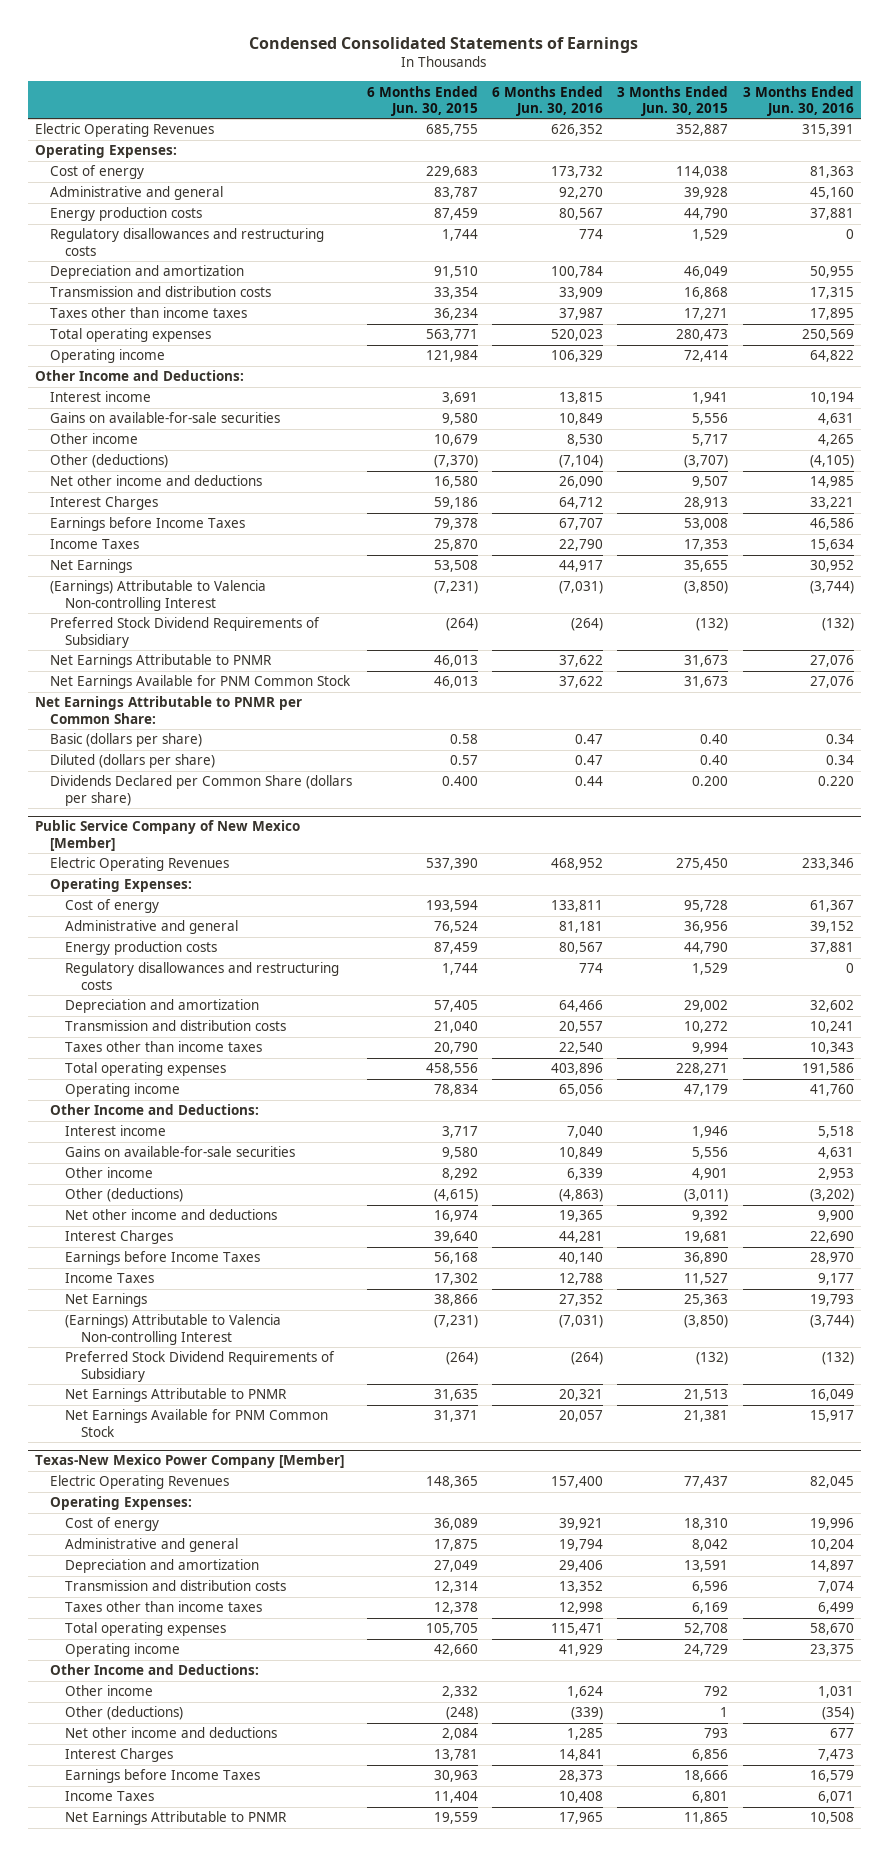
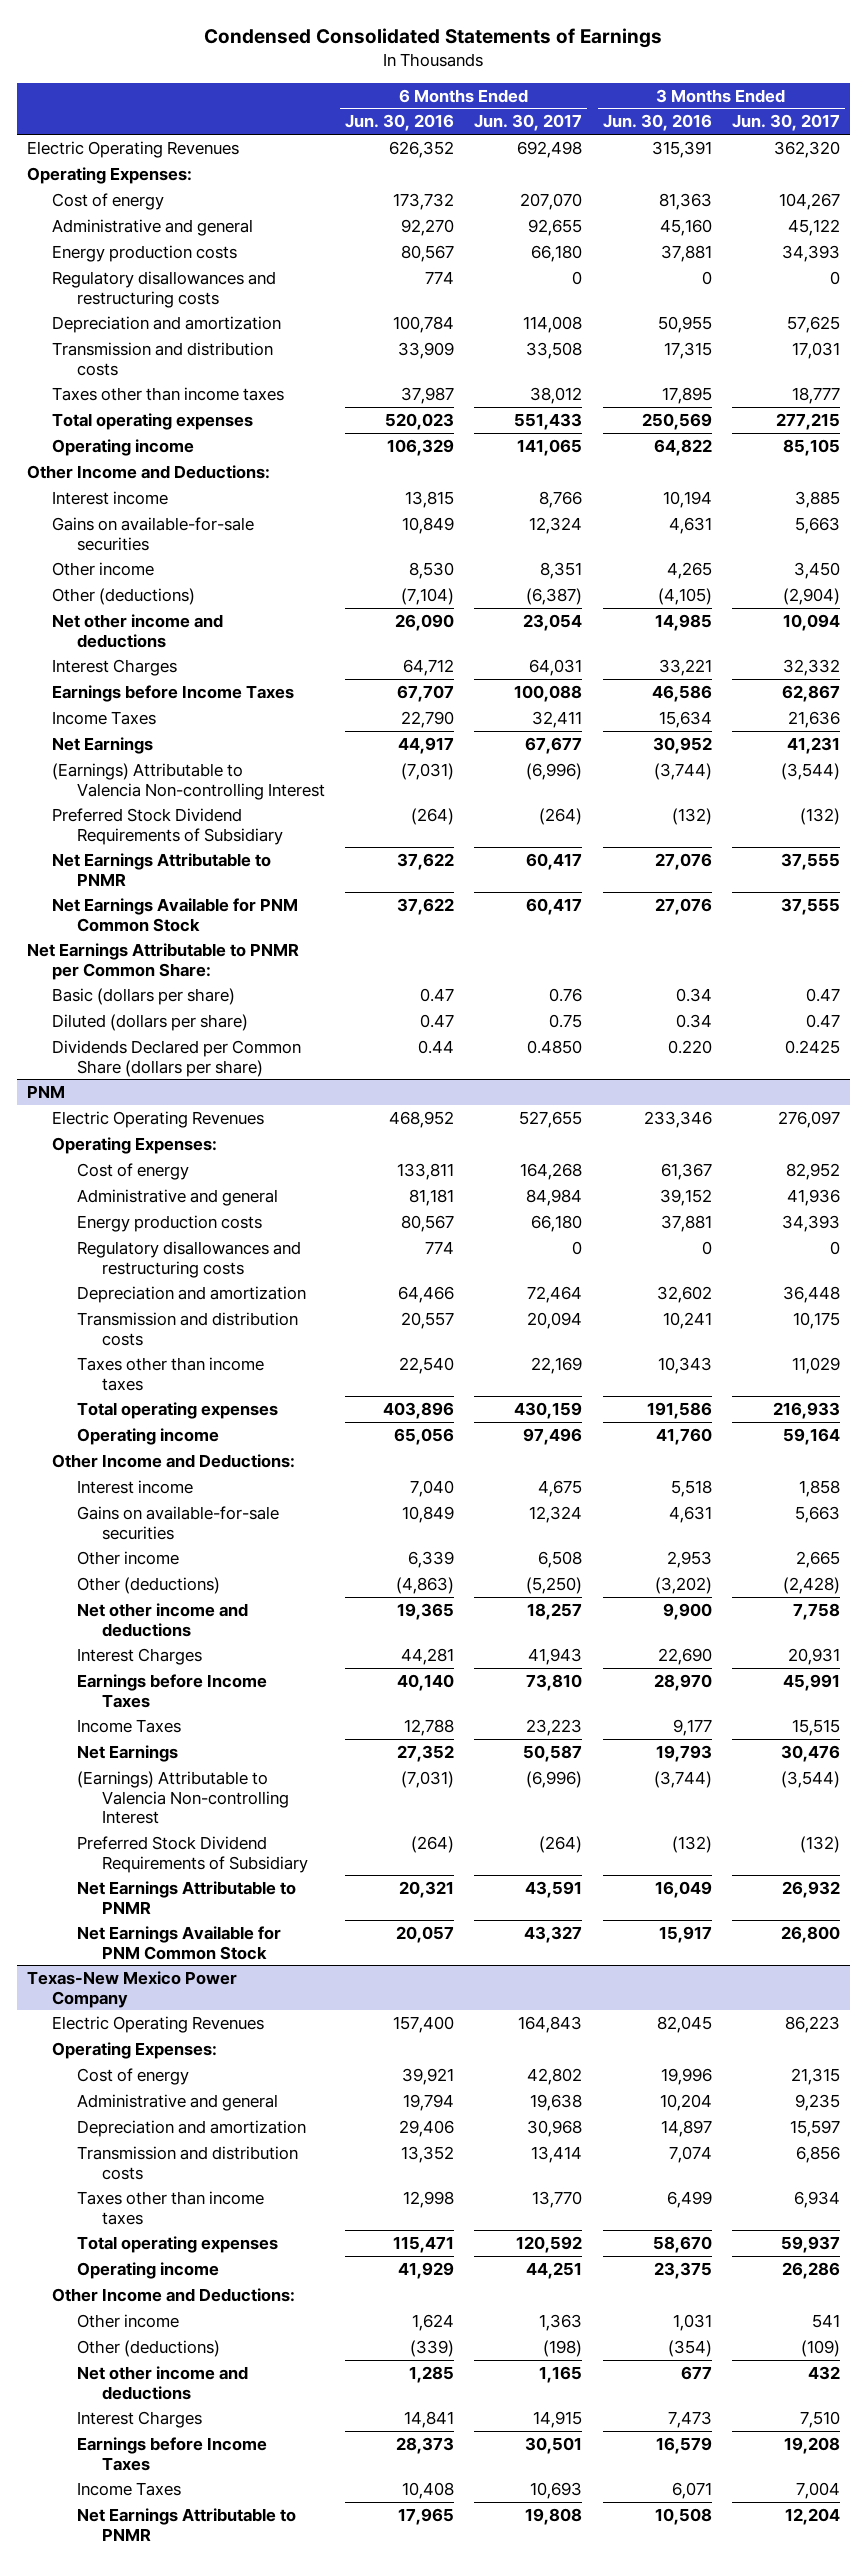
[366,85,478,116] 6 Months Ended Jun. 30, 2015 -> none
[617,85,729,116] 3 Months Ended Jun. 30, 2015 -> none
none -> [474,114,583,132] Jun. 30, 2017
none -> [731,114,840,132] Jun. 30, 2017
[34,820,300,851] Public Service Company of New Mexico [Member] -> [26,1084,65,1098] PNM
[34,1454,344,1469] Texas-New Mexico Power Company [Member] -> [26,1970,237,2008] Texas-New Mexico Power Company

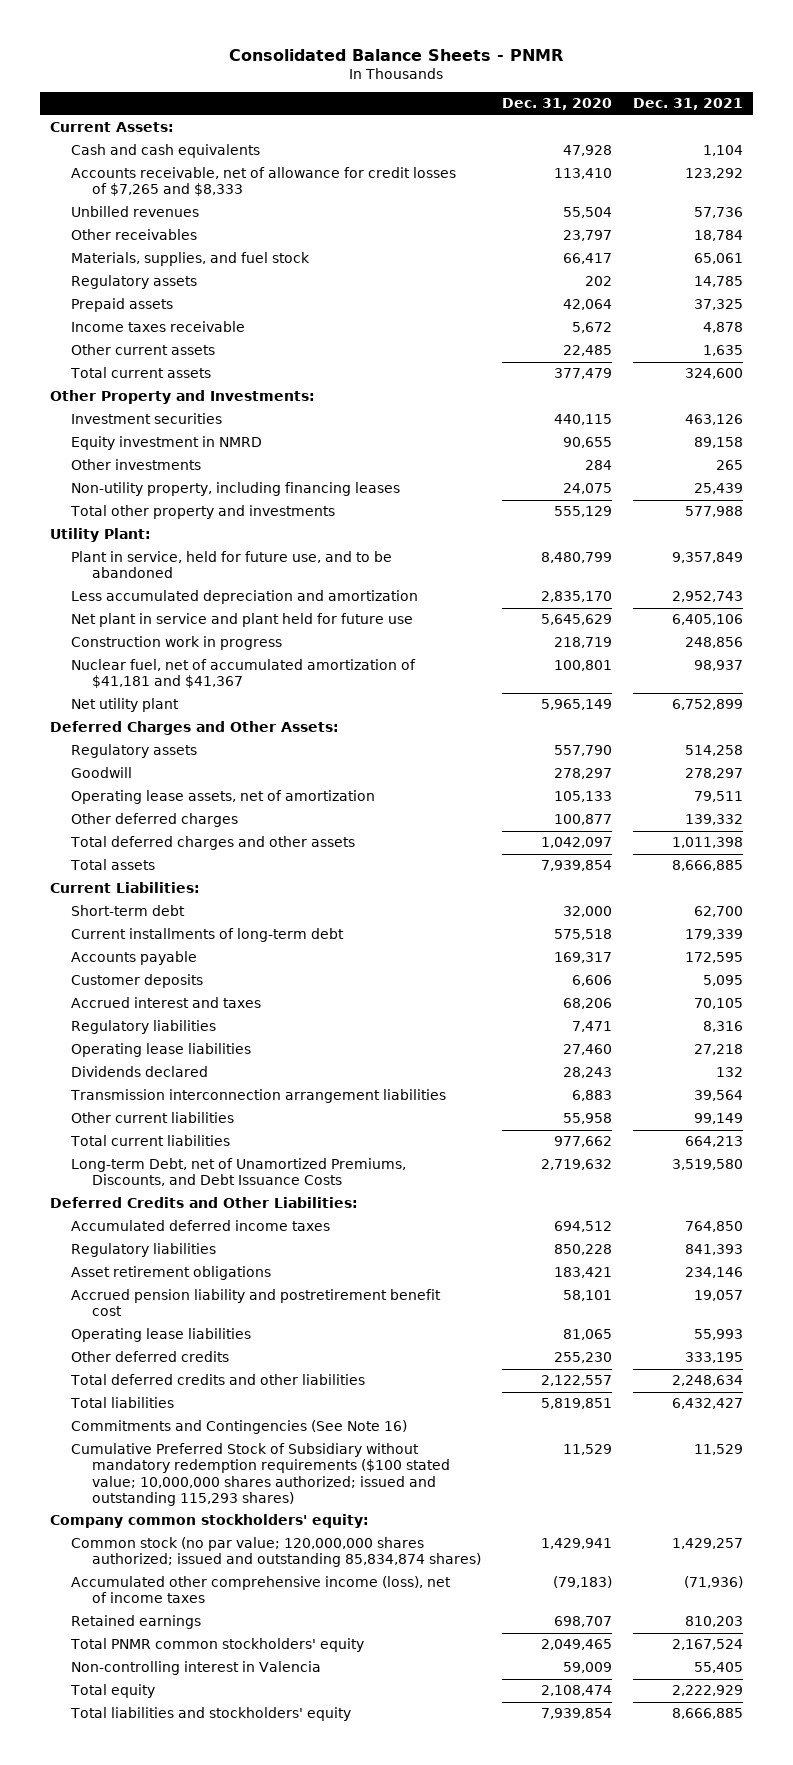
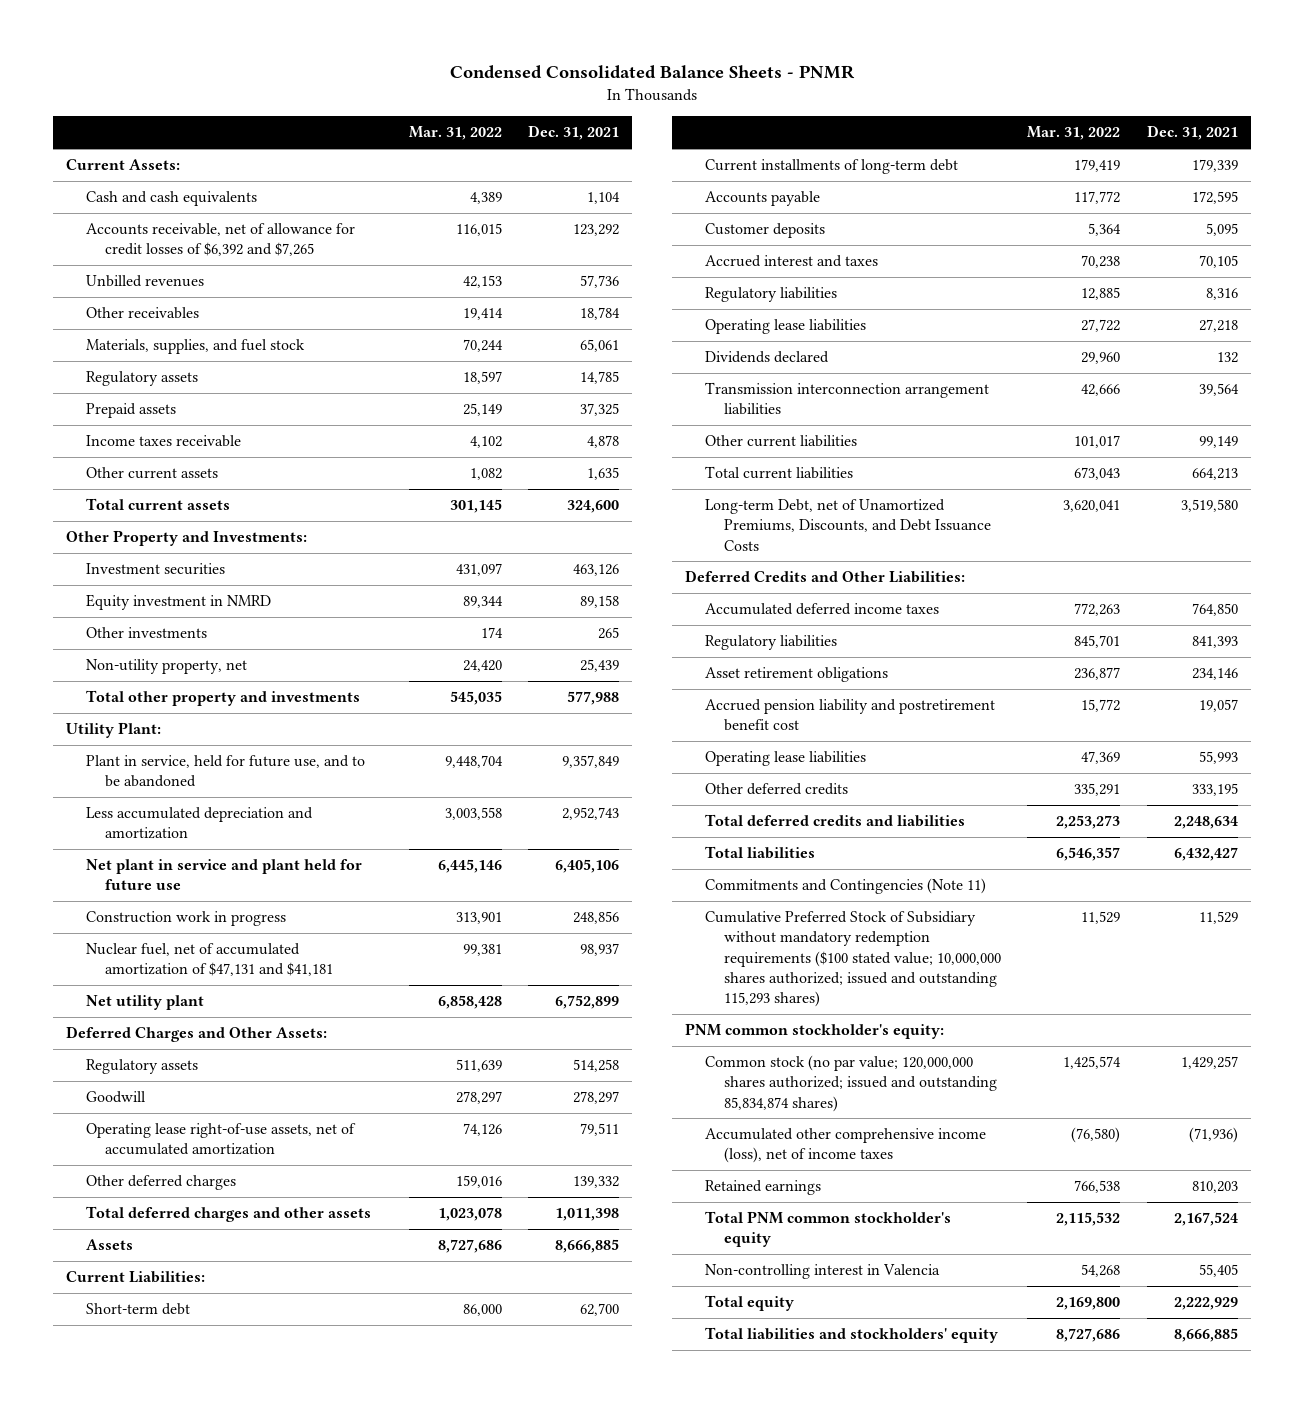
[229,48,564,61] Consolidated Balance Sheets - PNMR -> [449,65,855,80] Condensed Consolidated Balance Sheets - PNMR
[501,98,612,111] Dec. 31, 2020 -> none
none -> [408,126,502,141] Mar. 31, 2022
[71,167,457,197] Accounts receivable, net of allowance for credit losses of $7,265 and $8,333 -> [85,223,355,257] Accounts receivable, net of allowance for credit losses of $6,392 and $7,265
[71,482,401,497] Non-utility property, including financing leases -> [85,659,247,675] Non-utility property, net
[71,659,417,689] Nuclear fuel, net of accumulated amortization of $41,181 and $41,367 -> [85,943,334,977] Nuclear fuel, net of accumulated amortization of $47,131 and $41,181
[71,790,376,805] Operating lease assets, net of amortization -> [85,1123,356,1156] Operating lease right-of-use assets, net of accumulated amortization
[70,859,156,871] Total assets -> [85,1239,133,1251] Assets
[70,1374,366,1386] Total deferred credits and other liabilities -> [704,814,965,828] Total deferred credits and liabilities
[71,1420,408,1435] Commitments and Contingencies (See Note 16) -> [704,878,986,895] Commitments and Contingencies (Note 11)
[50,1514,370,1529] Company common stockholders' equity: -> [685,1023,945,1040] PNM common stockholder's equity:
[70,1638,365,1653] Total PNMR common stockholders' equity -> [704,1211,951,1248] Total PNM common stockholder's equity

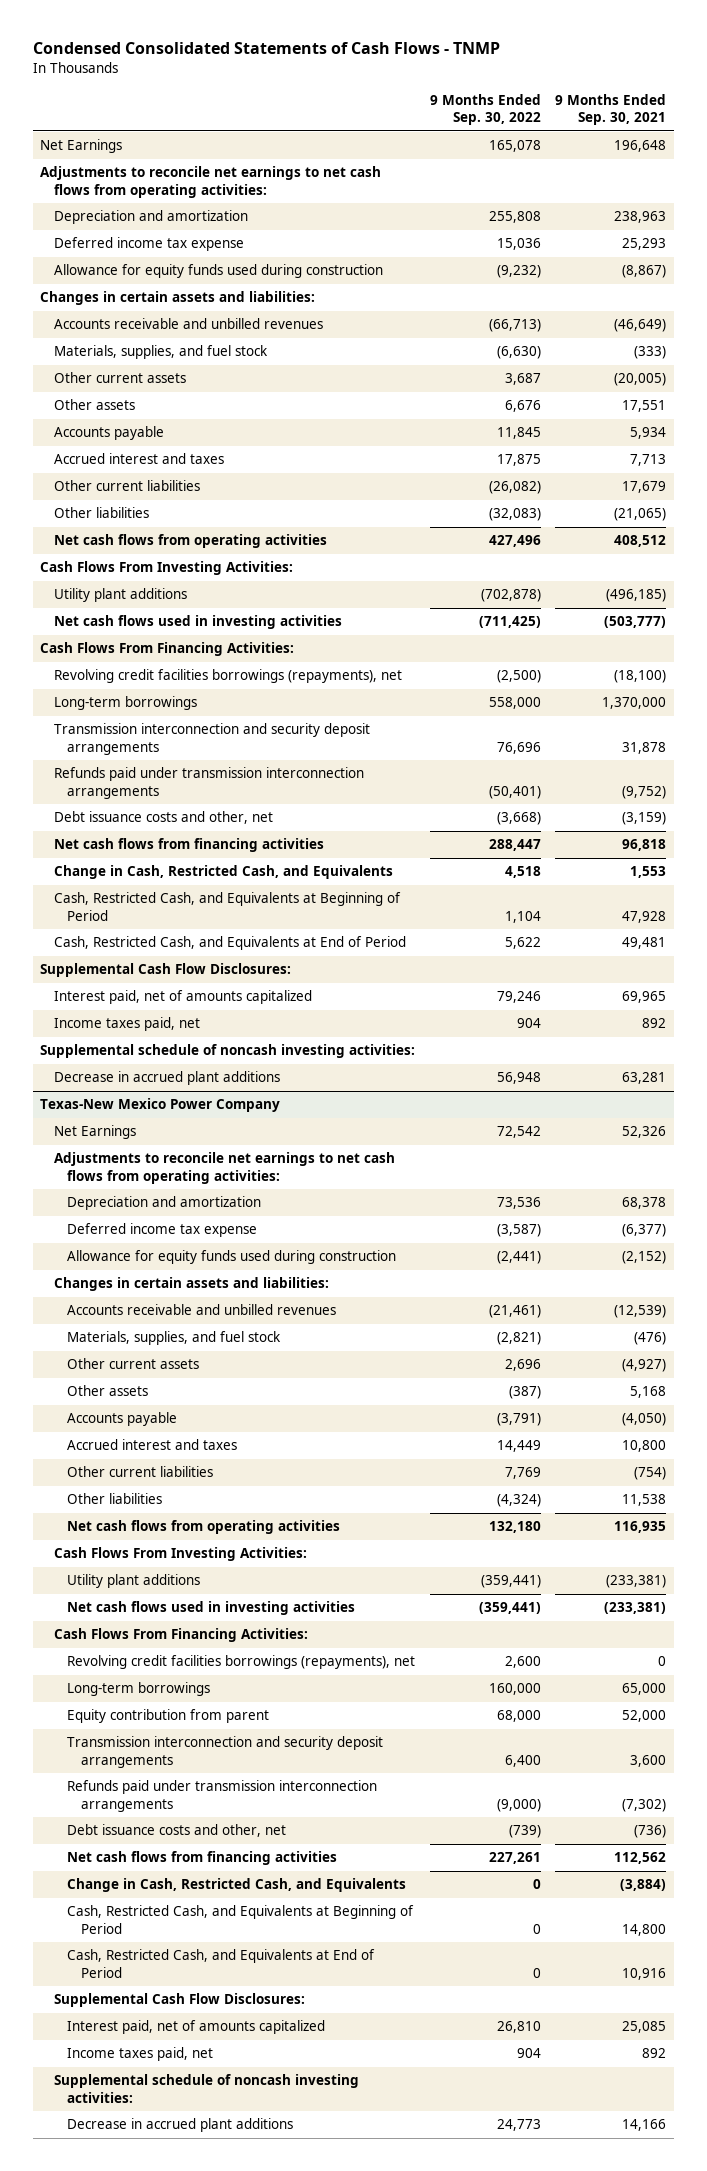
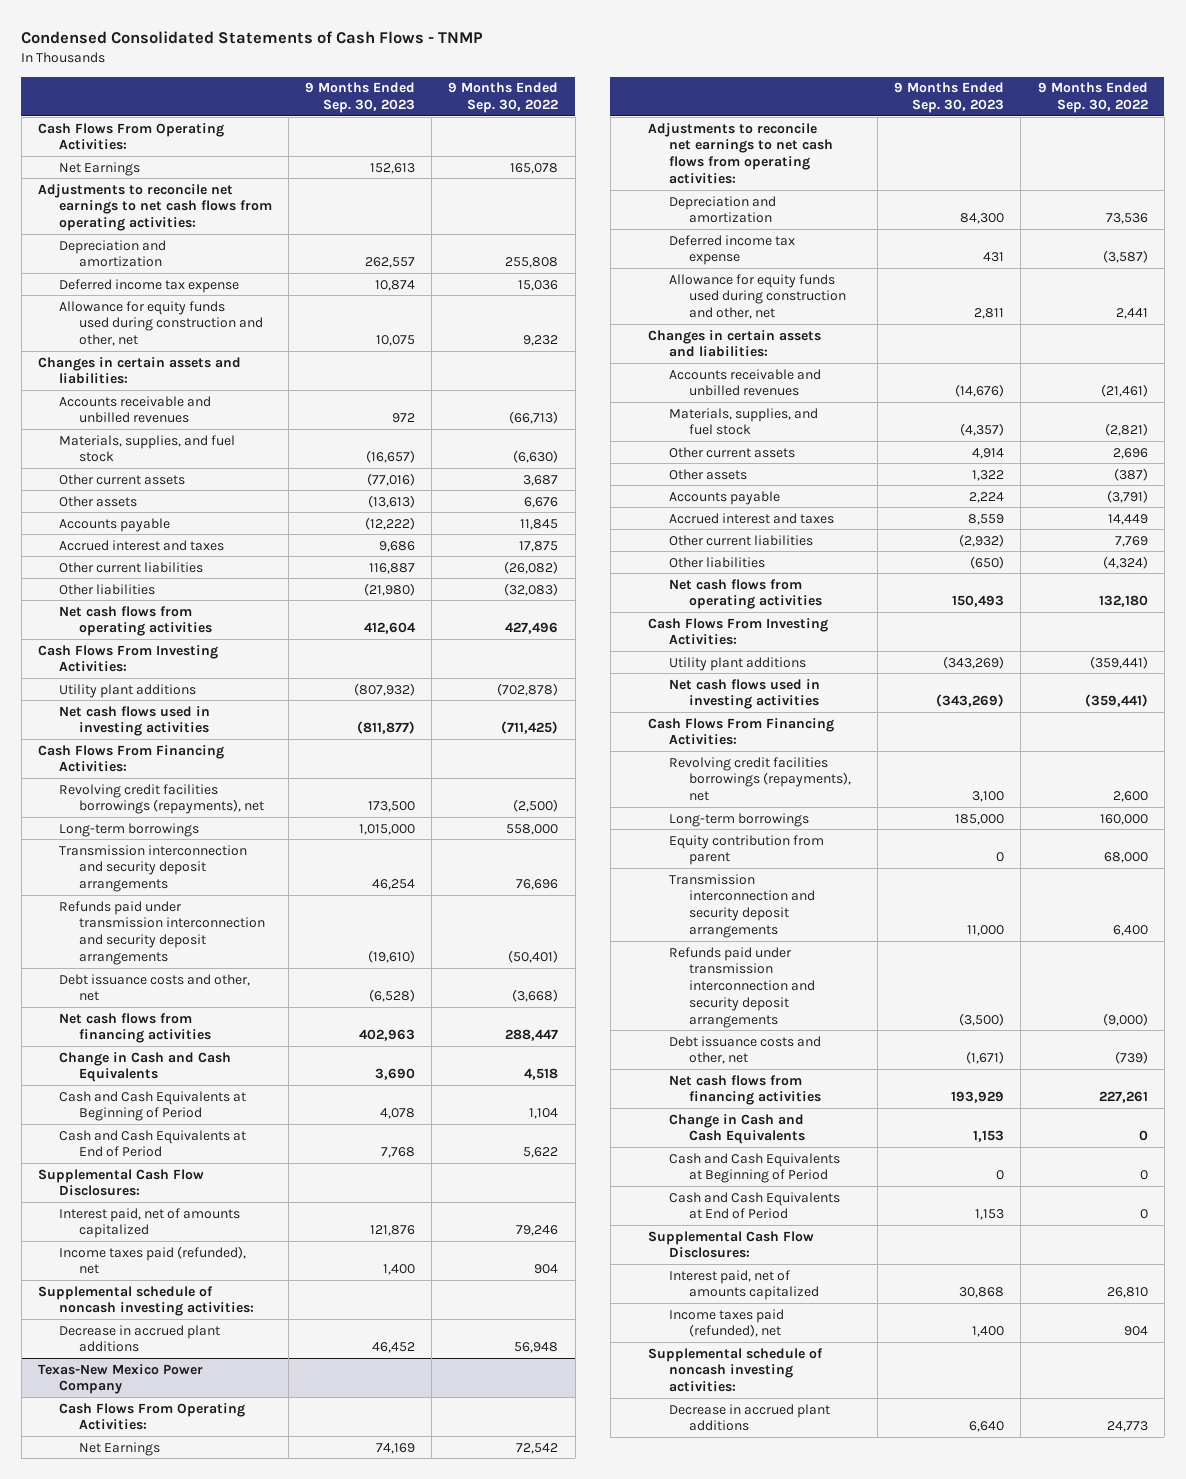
[555,94,667,126] 9 Months Ended Sep. 30, 2021 -> none
none -> [305,82,416,114] 9 Months Ended Sep. 30, 2023
none -> [38,122,225,151] Cash Flows From Operating Activities:
[53,264,383,279] Allowance for equity funds used during construction -> [58,300,264,347] Allowance for equity funds used during construction and other, net
[496,265,541,279] (9,232) -> [523,335,559,347] 9,232
[53,767,364,799] Refunds paid under transmission interconnection arrangements -> [58,900,266,965] Refunds paid under transmission interconnection and security deposit arrangements
[53,865,393,880] Change in Cash, Restricted Cash, and Equivalents -> [58,1051,231,1083] Change in Cash and Cash Equivalents
[53,892,401,921] Cash, Restricted Cash, and Equivalents at Beginning of Period -> [58,1090,246,1122] Cash and Cash Equivalents at Beginning of Period
[53,936,406,951] Cash, Restricted Cash, and Equivalents at End of Period -> [58,1129,246,1158] Cash and Cash Equivalents at End of Period
[53,1017,200,1032] Income taxes paid, net -> [58,1245,246,1275] Income taxes paid (refunded), net
none -> [58,1402,245,1431] Cash Flows From Operating Activities:
[67,1250,397,1265] Allowance for equity funds used during construction -> [668,273,847,320] Allowance for equity funds used during construction and other, net
[496,1251,541,1265] (2,441) -> [1115,308,1148,320] 2,441
[67,1780,378,1812] Refunds paid under transmission interconnection arrangements -> [668,946,816,1028] Refunds paid under transmission interconnection and security deposit arrangements
[67,1878,407,1893] Change in Cash, Restricted Cash, and Equivalents -> [668,1113,806,1145] Change in Cash and Cash Equivalents
[67,1905,415,1934] Cash, Restricted Cash, and Equivalents at Beginning of Period -> [668,1152,840,1184] Cash and Cash Equivalents at Beginning of Period
[67,1949,376,1978] Cash, Restricted Cash, and Equivalents at End of Period -> [668,1191,840,1220] Cash and Cash Equivalents at End of Period
[67,2047,214,2062] Income taxes paid, net -> [668,1308,784,1338] Income taxes paid (refunded), net

